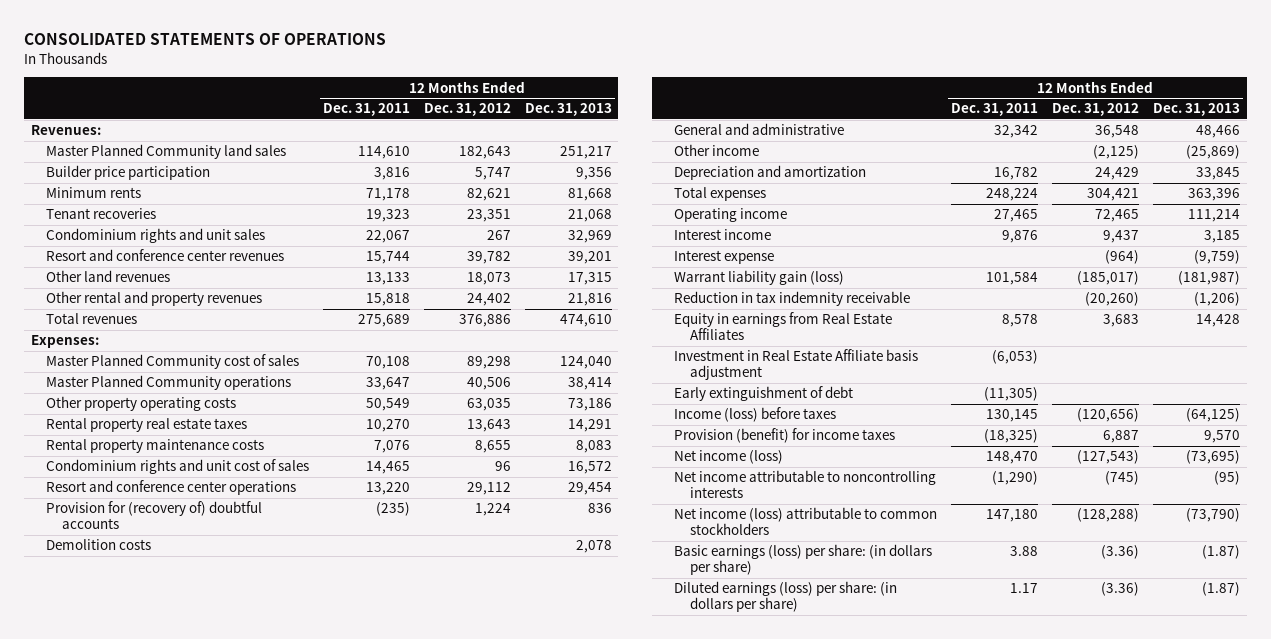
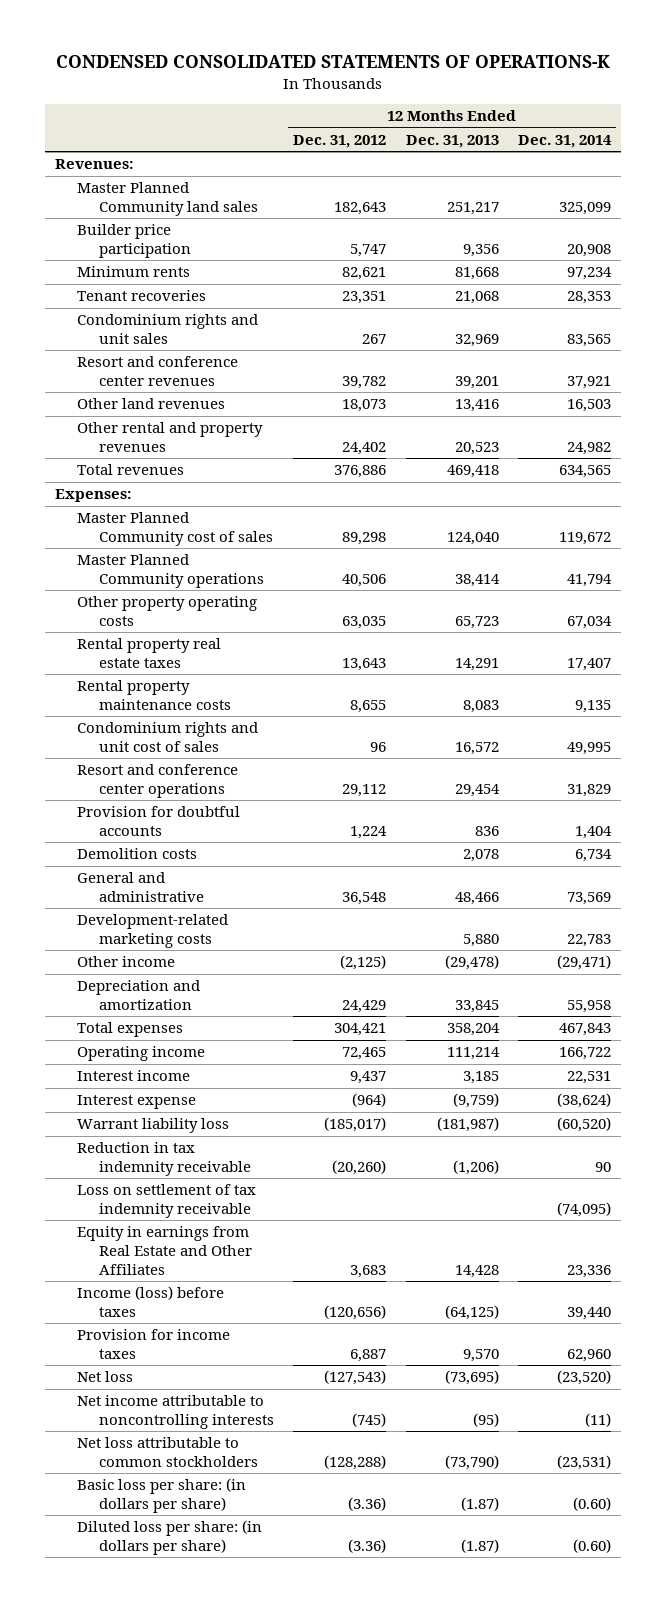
[24,33,387,46] CONSOLIDATED STATEMENTS OF OPERATIONS -> [56,55,611,69] CONDENSED CONSOLIDATED STATEMENTS OF OPERATIONS-K
[323,103,411,117] Dec. 31, 2011 -> none
none -> [518,134,613,148] Dec. 31, 2014
[567,272,612,286] 17,315 -> [454,399,499,413] 13,416
[567,293,612,307] 21,816 -> [454,441,499,455] 20,523
[559,314,612,328] 474,610 -> [446,465,499,479] 469,418
[567,398,612,412] 73,186 -> [454,615,499,629] 65,723
[46,501,263,530] Provision for (recovery of) doubtful accounts -> [76,806,240,836] Provision for doubtful accounts
none -> [76,914,228,948] Development-related marketing costs
[1185,145,1240,160] (25,869) -> [444,955,499,971] (29,478)
[1187,188,1240,202] 363,396 -> [446,1023,500,1037] 358,204
[674,270,845,286] Warrant liability gain (loss) -> [76,1118,229,1134] Warrant liability loss
[674,349,919,381] Investment in Real Estate Affiliate basis adjustment -> none
[674,386,854,402] Early extinguishment of debt -> none
none -> [76,1184,256,1218] Loss on settlement of tax indemnity receivable
[674,312,893,341] Equity in earnings from Real Estate Affiliates -> [76,1226,252,1275] Equity in earnings from Real Estate and Other Affiliates
[674,428,896,444] Provision (benefit) for income taxes -> [76,1329,230,1359] Provision for income taxes
[674,450,784,465] Net income (loss) -> [76,1371,133,1383] Net loss
[674,507,938,536] Net income (loss) attributable to common stockholders -> [76,1437,258,1467] Net loss attributable to common stockholders
[674,544,933,576] Basic earnings (loss) per share: (in dollars per share) -> [76,1478,246,1513] Basic loss per share: (in dollars per share)
[674,581,898,613] Diluted earnings (loss) per share: (in dollars per share) -> [76,1520,262,1555] Diluted loss per share: (in dollars per share)

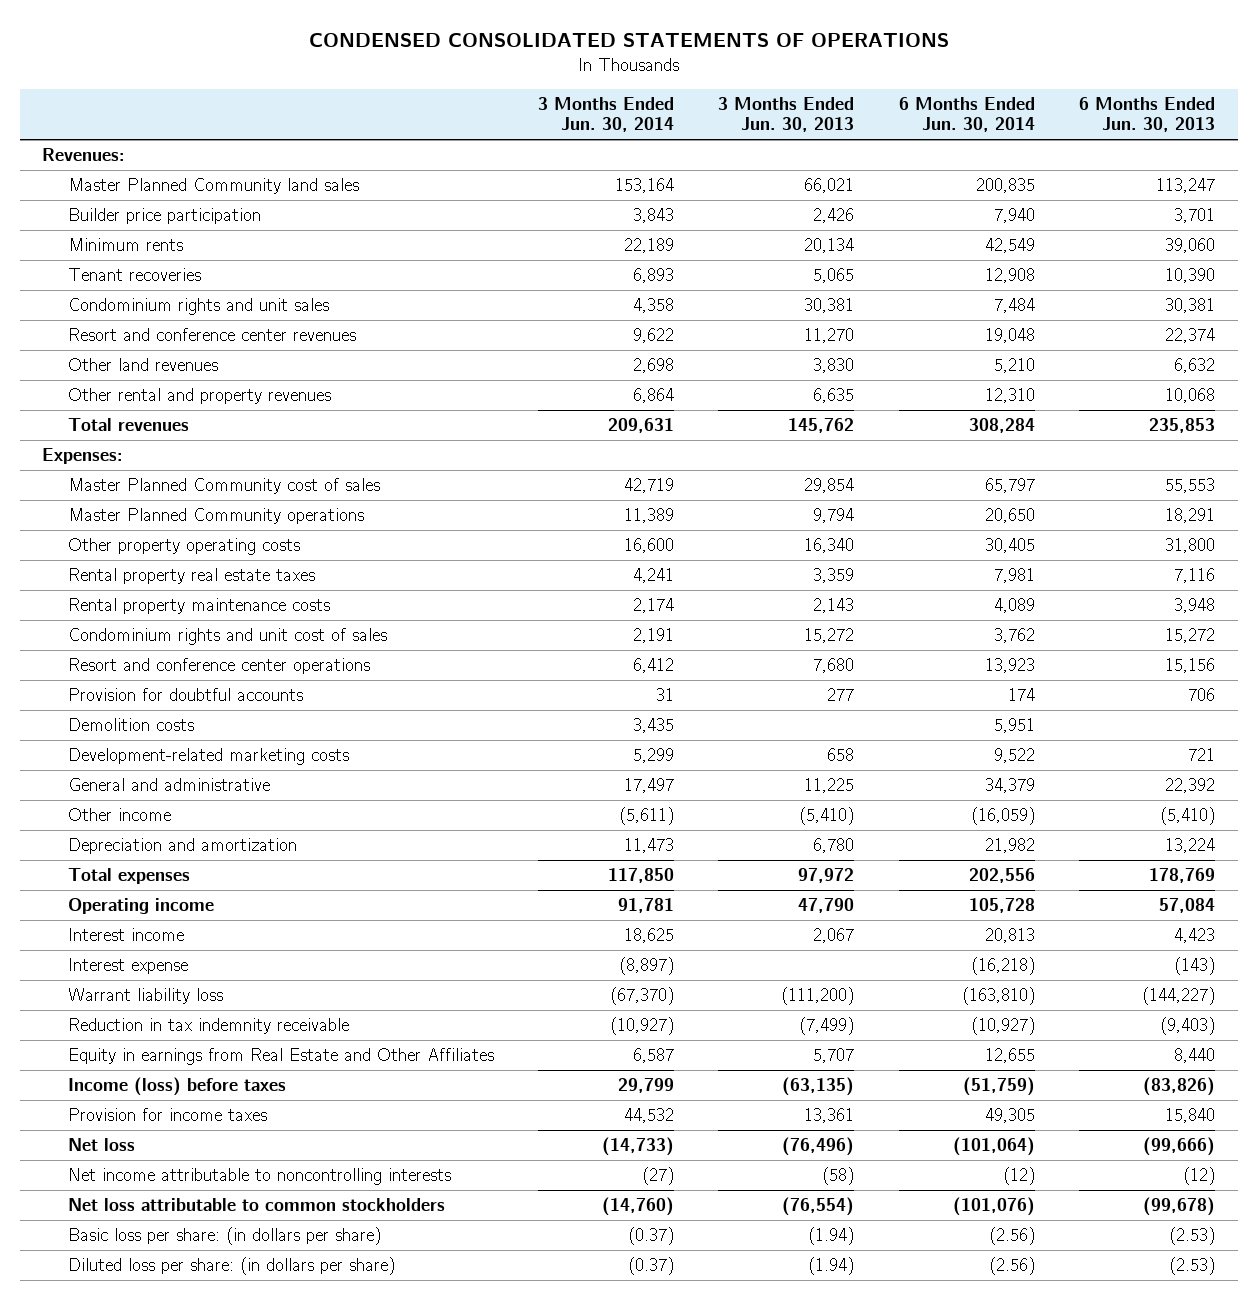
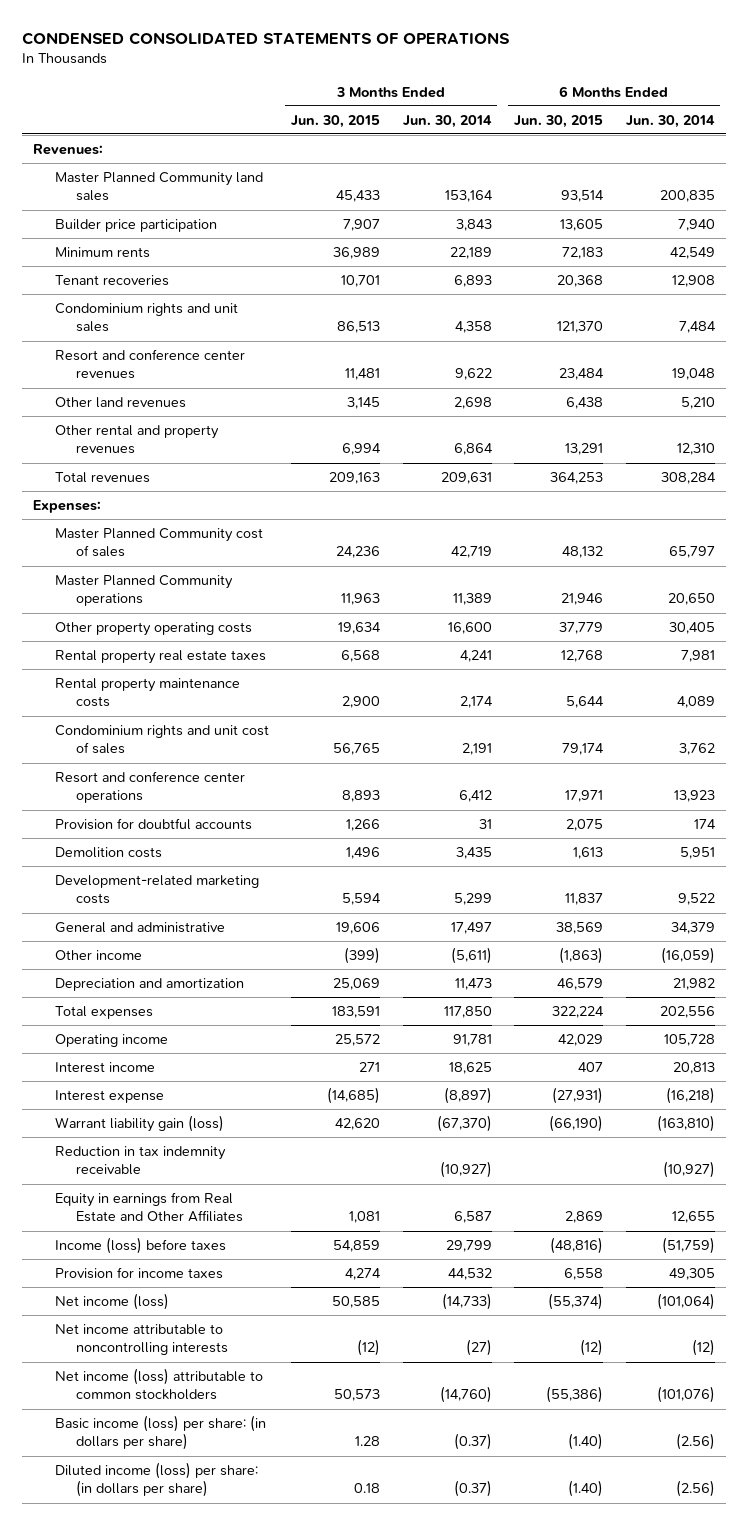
[718,96,855,133] 3 Months Ended Jun. 30, 2013 -> none
[1079,96,1216,133] 6 Months Ended Jun. 30, 2013 -> none
none -> [291,114,381,128] Jun. 30, 2015
none -> [514,114,604,128] Jun. 30, 2015
[67,987,223,1004] Warrant liability loss -> [54,1114,224,1132] Warrant liability gain (loss)
[67,1137,135,1151] Net loss -> [54,1292,169,1310] Net income (loss)
[67,1197,445,1211] Net loss attributable to common stockholders -> [54,1367,263,1401] Net income (loss) attributable to common stockholders
[67,1226,381,1245] Basic loss per share: (in dollars per share) -> [54,1414,266,1451] Basic income (loss) per share: (in dollars per share)
[67,1256,395,1275] Diluted loss per share: (in dollars per share) -> [54,1461,258,1498] Diluted income (loss) per share: (in dollars per share)

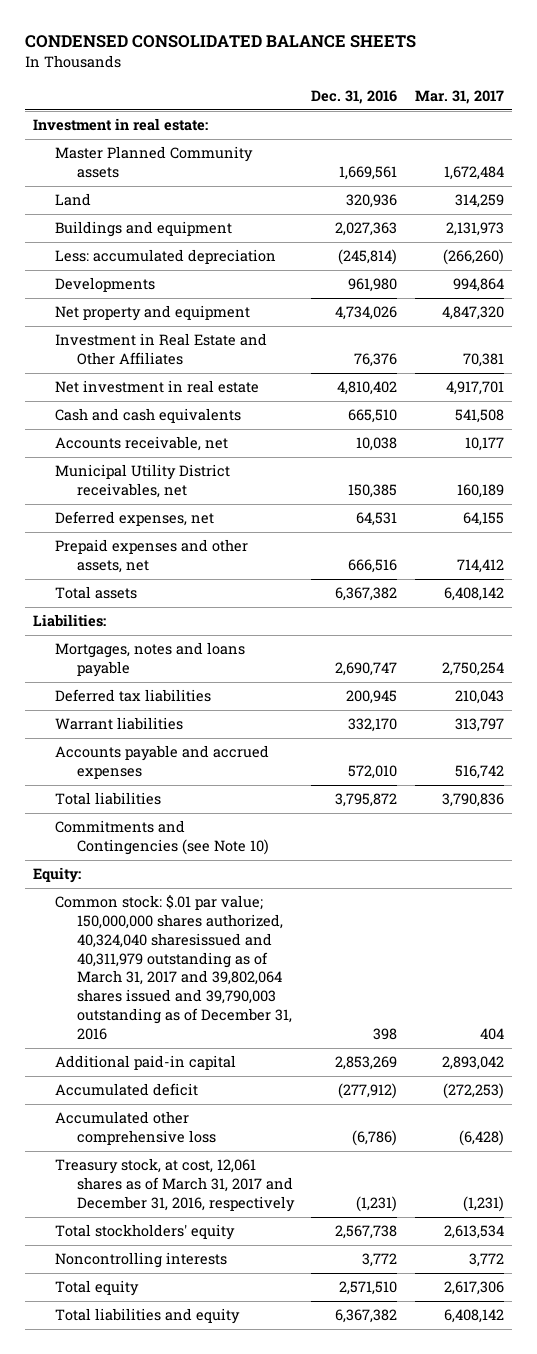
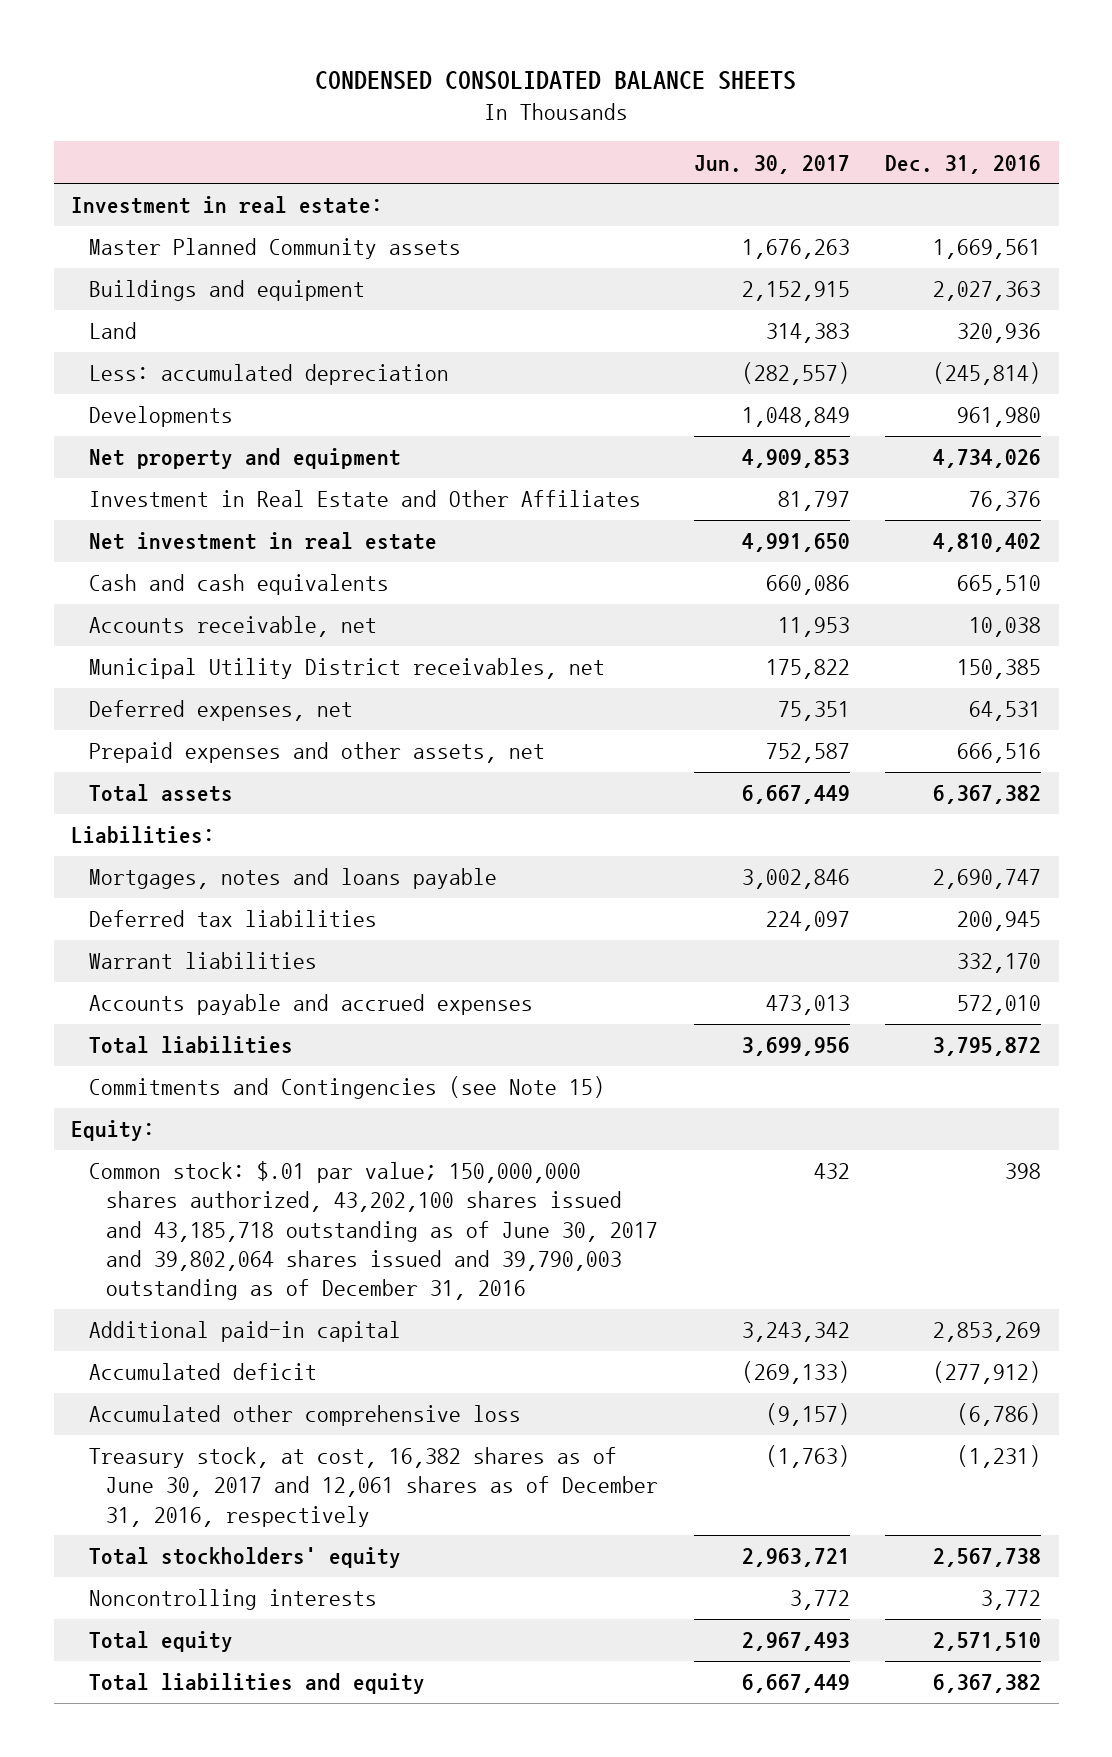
[414,89,504,104] Mar. 31, 2017 -> none
none -> [693,154,850,174] Jun. 30, 2017
[55,193,92,207] Land -> [88,322,137,340] Land
[55,820,270,856] Commitments and Contingencies (see Note 10) -> [88,1076,605,1100] Commitments and Contingencies (see Note 15)
[55,895,293,1040] Common stock: $.01 par value; 150,000,000 shares authorized, 40,324,040 sharesissued and 40,311,979 outstanding as of March 31, 2017 and 39,802,064 shares issued and 39,790,003 outstanding as of December 31, 2016 -> [88,1161,659,1300] Common stock: $.01 par value; 150,000,000 shares authorized, 43,202,100 shares issued and 43,185,718 outstanding as of June 30, 2017 and 39,802,064 shares issued and 39,790,003 outstanding as of December 31, 2016
[55,1158,296,1212] Treasury stock, at cost, 12,061 shares as of March 31, 2017 and December 31, 2016, respectively -> [88,1447,659,1527] Treasury stock, at cost, 16,382 shares as of June 30, 2017 and 12,061 shares as of December 31, 2016, respectively

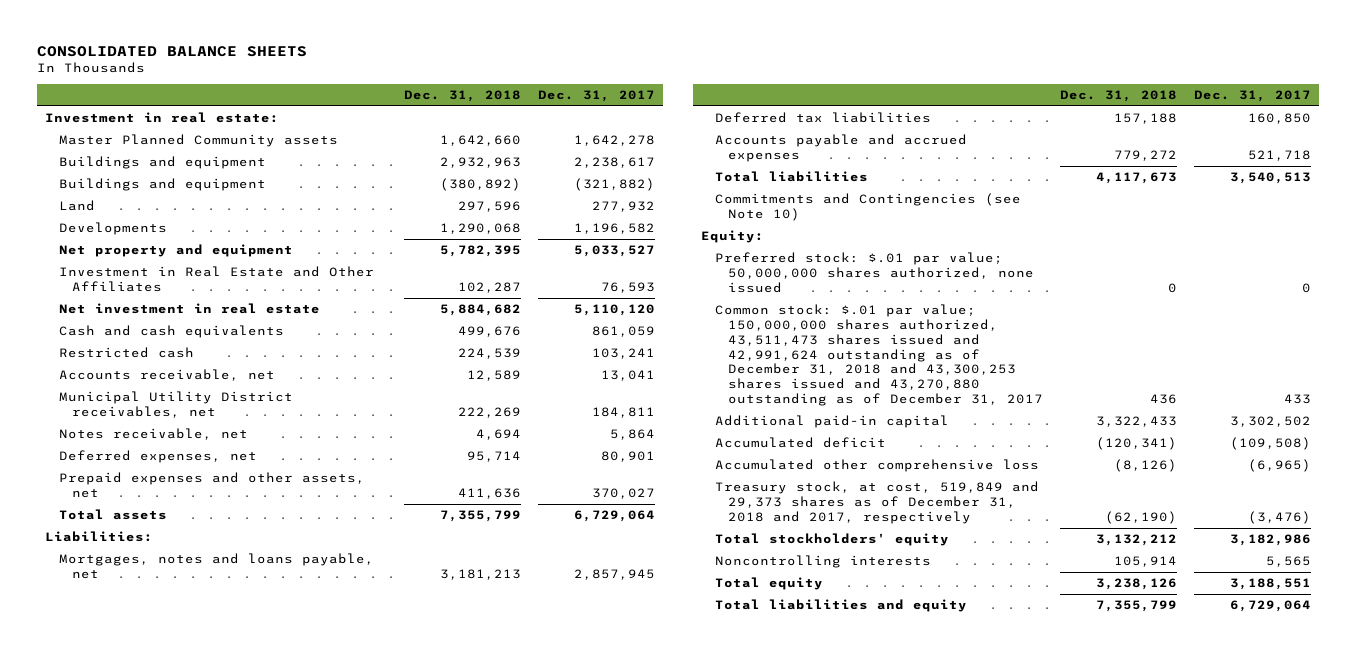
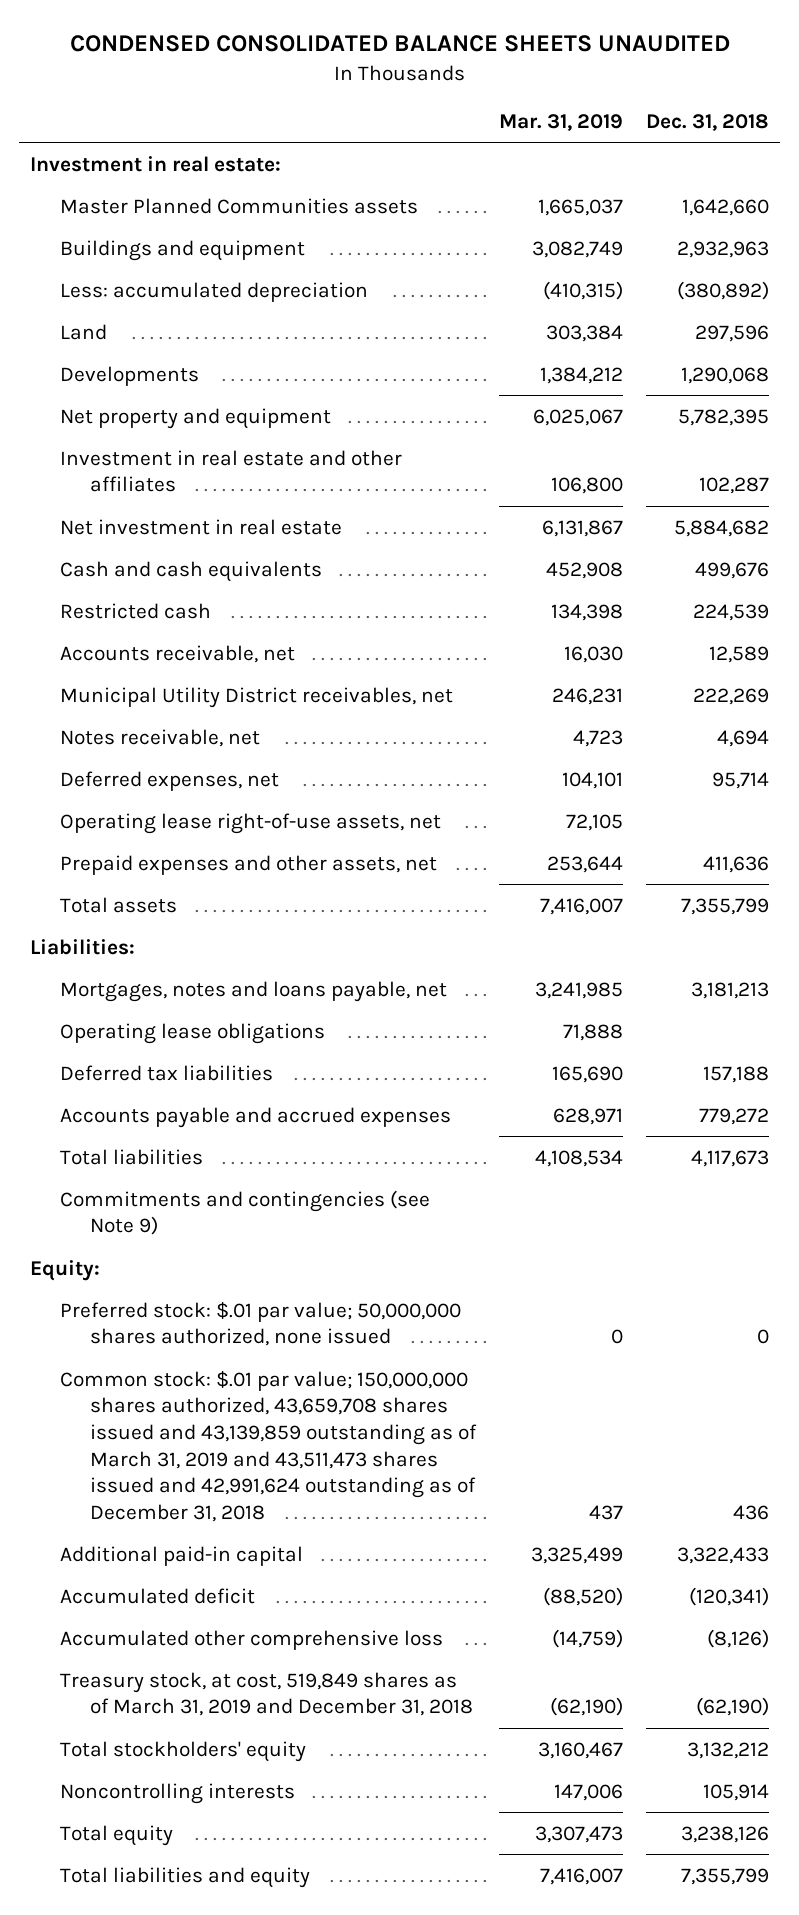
[37,45,308,57] CONSOLIDATED BALANCE SHEETS -> [69,35,730,53] CONDENSED CONSOLIDATED BALANCE SHEETS UNAUDITED
[537,90,655,103] Dec. 31, 2017 -> none
none -> [498,114,623,132] Mar. 31, 2019
[58,134,338,148] Master Planned Community assets -> [59,197,418,214] Master Planned Communities assets
[58,178,266,192] Buildings and equipment -> [59,281,368,302] Less: accumulated depreciation
[58,266,374,293] Investment in Real Estate and Other Affiliates -> [59,449,402,493] Investment in real estate and other affiliates
none -> [59,812,441,834] Operating lease right-of-use assets, net
none -> [59,1022,325,1044] Operating lease obligations
[714,193,1021,222] Commitments and Contingencies (see Note 10) -> [59,1189,430,1236] Commitments and contingencies (see Note 9)
[714,304,1044,407] Common stock: $.01 par value; 150,000,000 shares authorized, 43,511,473 shares issued and 42,991,624 outstanding as of December 31, 2018 and 43,300,253 shares issued and 43,270,880 outstanding as of December 31, 2017 -> [59,1370,477,1523] Common stock: $.01 par value; 150,000,000 shares authorized, 43,659,708 shares issued and 43,139,859 outstanding as of March 31, 2019 and 43,511,473 shares issued and 42,991,624 outstanding as of December 31, 2018
[714,481,1039,524] Treasury stock, at cost, 519,849 and 29,373 shares as of December 31, 2018 and 2017, respectively -> [59,1671,473,1717] Treasury stock, at cost, 519,849 shares as of March 31, 2019 and December 31, 2018

